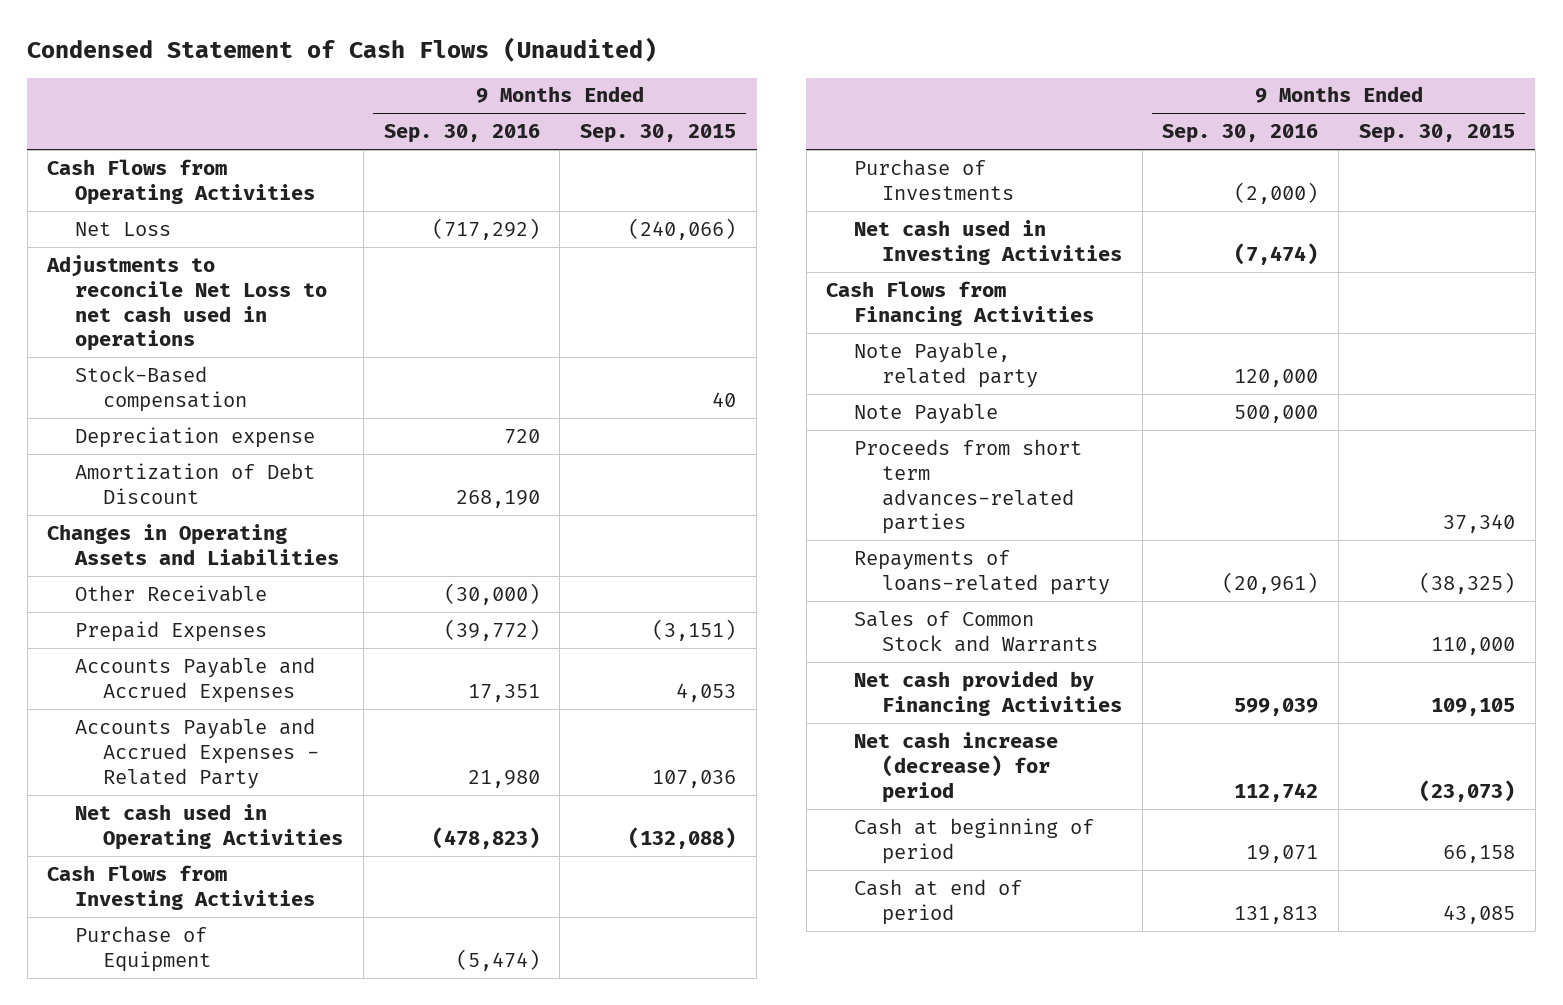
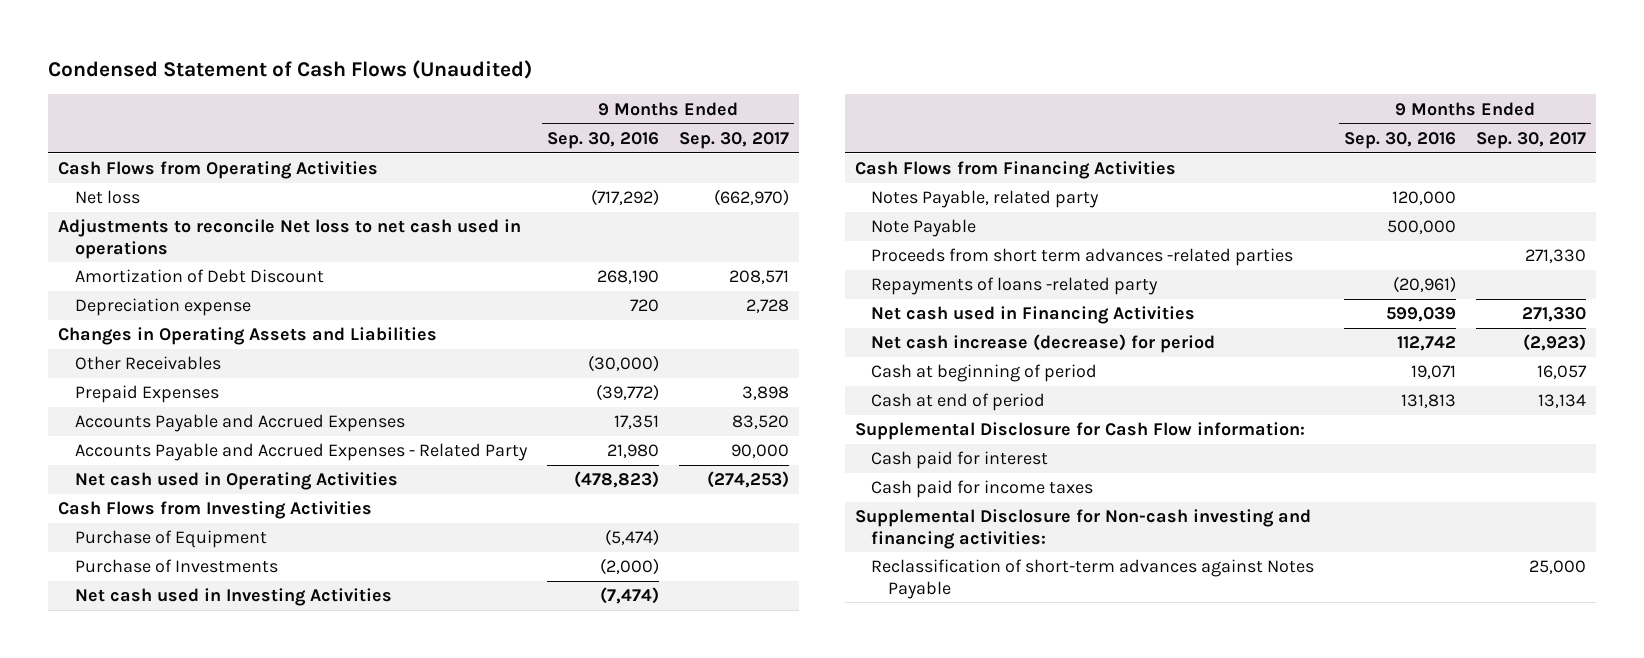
[580,124,737,144] Sep. 30, 2015 -> none
none -> [679,131,790,149] Sep. 30, 2017
[75,365,247,412] Stock-Based compensation -> none
[75,221,172,236] Net Loss -> [74,190,140,205] Net loss
[46,254,328,352] Adjustments to reconcile Net Loss to net cash used in operations -> [58,219,522,259] Adjustments to reconcile Net loss to net cash used in operations
[75,426,316,448] Depreciation expense -> [74,298,251,317] Depreciation expense
[75,584,268,602] Other Receivable -> [74,356,221,371] Other Receivables
[854,341,1038,388] Note Payable, related party -> [871,190,1100,209] Notes Payable, related party
[854,610,1098,652] Sales of Common Stock and Warrants -> none
[854,438,1083,535] Proceeds from short term advances-related parties -> [871,248,1294,267] Proceeds from short term advances -related parties
[854,549,1110,595] Repayments of loans-related party -> [871,277,1159,296] Repayments of loans -related party
[854,670,1122,716] Net cash provided by Financing Activities -> [871,306,1196,325] Net cash used in Financing Activities
none -> [854,422,1305,441] Supplemental Disclosure for Cash Flow information:
none -> [871,451,1049,470] Cash paid for interest
none -> [871,480,1094,499] Cash paid for income taxes
none -> [854,509,1311,549] Supplemental Disclosure for Non-cash investing and financing activities:
none -> [871,559,1315,599] Reclassification of short-term advances against Notes Payable

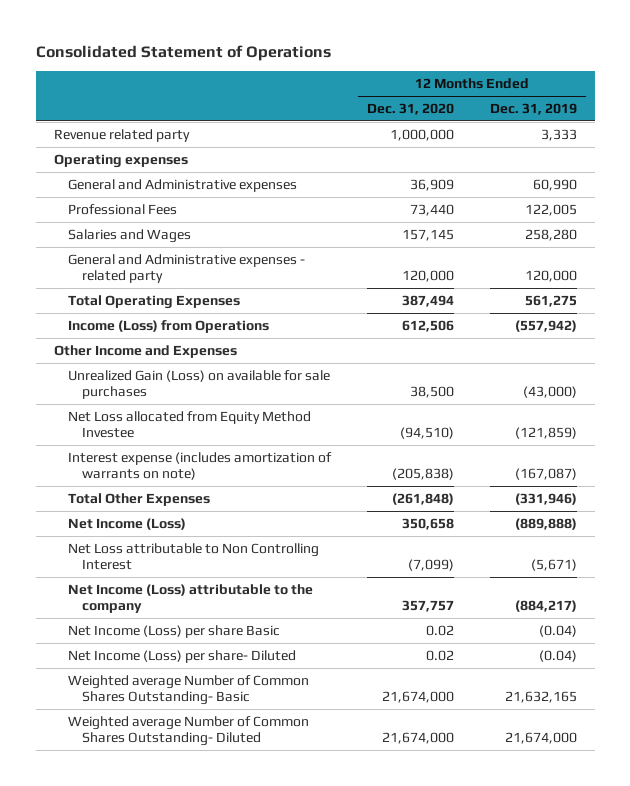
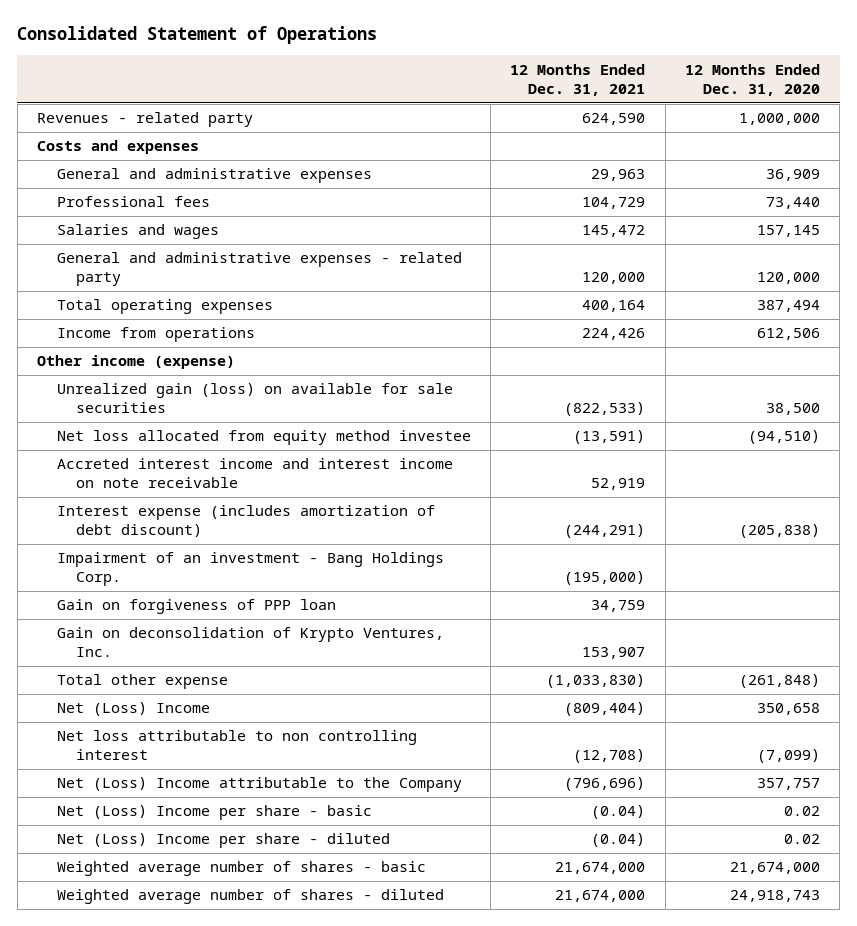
[489,102,577,115] Dec. 31, 2019 -> none
none -> [510,63,646,96] 12 Months Ended Dec. 31, 2021
[53,153,188,168] Operating expenses -> none
[53,128,190,142] Revenue related party -> [37,112,254,128] Revenues - related party
none -> [37,140,200,155] Costs and expenses
[67,178,297,192] General and Administrative expenses -> [56,168,372,184] General and administrative expenses
[67,203,177,215] Professional Fees -> [56,196,210,208] Professional fees
[67,228,191,243] Salaries and Wages -> [56,224,219,240] Salaries and wages
[67,253,305,284] General and Administrative expenses - related party -> [56,252,462,287] General and administrative expenses - related party
[67,294,240,309] Total Operating Expenses -> [56,299,273,315] Total operating expenses
[67,319,269,333] Income (Loss) from Operations -> [56,327,255,343] Income from operations
[53,344,237,358] Other Income and Expenses -> [37,355,236,370] Other income (expense)
[67,369,330,400] Unrealized Gain (Loss) on available for sale purchases -> [56,383,453,414] Unrealized gain (loss) on available for sale securities
[67,410,311,439] Net Loss allocated from Equity Method Investee -> [56,430,471,446] Net loss allocated from equity method investee
none -> [56,458,453,489] Accreted interest income and interest income on note receivable
[67,451,332,481] Interest expense (includes amortization of warrants on note) -> [56,505,435,538] Interest expense (includes amortization of debt discount)
none -> [56,552,444,587] Impairment of an investment - Bang Holdings Corp.
none -> [56,599,336,615] Gain on forgiveness of PPP loan
none -> [56,627,444,658] Gain on deconsolidation of Krypto Ventures, Inc.
[67,492,210,506] Total Other Expenses -> [56,674,228,690] Total other expense
[67,517,186,530] Net Income (Loss) -> [56,702,210,717] Net (Loss) Income
[67,542,319,571] Net Loss attributable to Non Controlling Interest -> [56,730,417,761] Net loss attributable to non controlling interest
[67,583,313,614] Net Income (Loss) attributable to the company -> [56,777,462,793] Net (Loss) Income attributable to the Company
[67,624,280,638] Net Income (Loss) per share Basic -> [56,805,372,821] Net (Loss) Income per share - basic
[67,649,296,663] Net Income (Loss) per share- Diluted -> [56,833,390,849] Net (Loss) Income per share - diluted
[67,674,309,706] Weighted average Number of Common Shares Outstanding- Basic -> [56,861,426,877] Weighted average number of shares - basic
[67,715,309,747] Weighted average Number of Common Shares Outstanding- Diluted -> [56,889,444,905] Weighted average number of shares - diluted
[381,732,454,745] 21,674,000 -> [730,890,821,903] 24,918,743

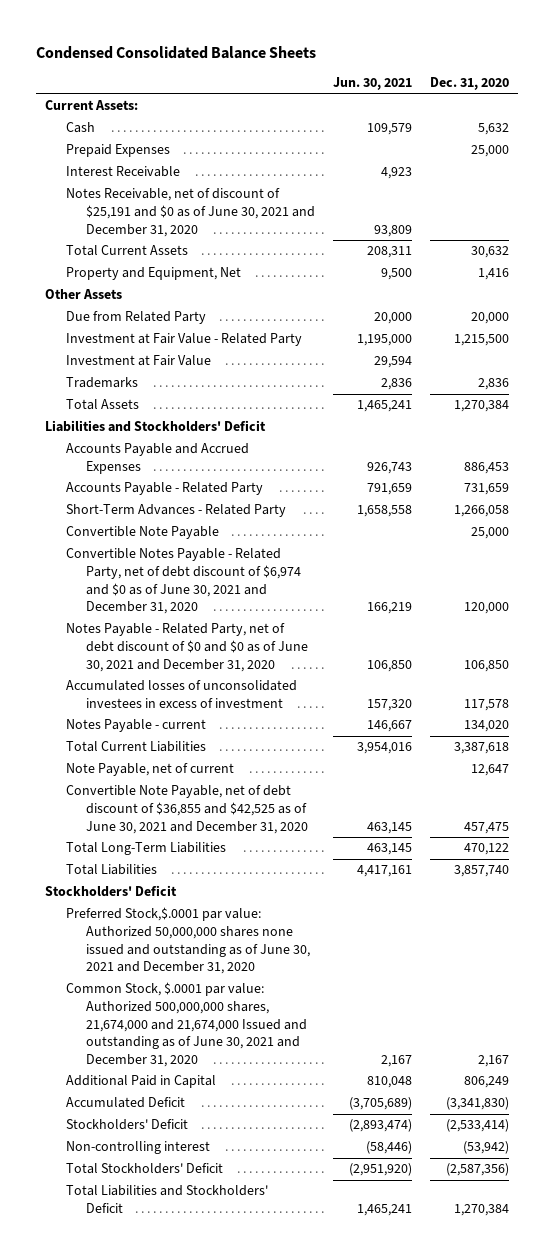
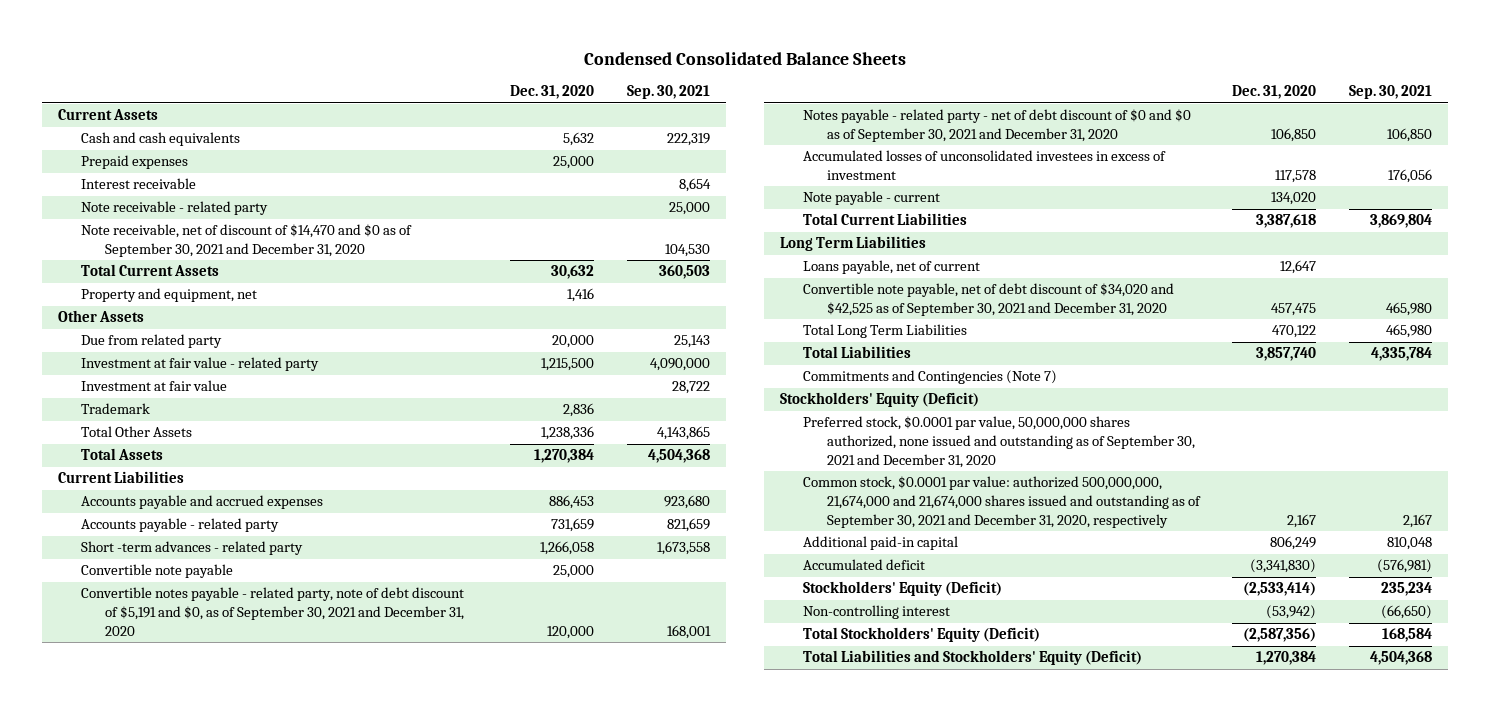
[333,77,413,91] Jun. 30, 2021 -> none
none -> [626,85,710,100] Sep. 30, 2021
[45,100,139,111] Current Assets: -> [57,109,158,121] Current Assets
[65,122,95,134] Cash -> [81,132,241,147] Cash and cash equivalents
[65,144,170,158] Prepaid Expenses -> [81,155,189,170] Prepaid expenses
[65,166,180,178] Interest Receivable -> [81,178,197,190] Interest receivable
none -> [81,201,269,216] Note receivable - related party
[65,188,316,237] Notes Receivable, net of discount of $25,191 and $0 as of June 30, 2021 and December 31, 2020 -> [81,224,413,258] Note receivable, net of discount of $14,470 and $0 as of September 30, 2021 and December 31, 2020
[65,267,241,281] Property and Equipment, Net -> [81,288,258,303] Property and equipment, net
[65,311,206,325] Due from Related Party -> [81,334,223,349] Due from related party
[65,333,302,347] Investment at Fair Value - Related Party -> [81,357,320,372] Investment at fair value - related party
[65,355,211,367] Investment at Fair Value -> [81,380,228,392] Investment at fair value
[65,377,138,389] Trademarks -> [81,403,151,415] Trademark
none -> [81,426,193,438] Total Other Assets
[45,420,267,433] Liabilities and Stockholders' Deficit -> none
none -> [57,471,184,484] Current Liabilities
[65,443,249,475] Accounts Payable and Accrued Expenses -> [81,495,324,510] Accounts payable and accrued expenses
[65,482,263,496] Accounts Payable - Related Party -> [81,518,280,533] Accounts payable - related party
[65,504,286,518] Short-Term Advances - Related Party -> [81,541,304,556] Short -term advances - related party
[65,526,219,540] Convertible Note Payable -> [81,564,234,579] Convertible note payable
[65,548,302,615] Convertible Notes Payable - Related Party, net of debt discount of $6,974 and $0 as of June 30, 2021 and December 31, 2020 -> [81,587,465,636] Convertible notes payable - related party, note of debt discount of $5,191 and $0, as of September 30, 2021 and December 31, 2020
[65,623,309,672] Notes Payable - Related Party, net of debt discount of $0 and $0 as of June 30, 2021 and December 31, 2020 -> [803,109,1192,143] Notes payable - related party - net of debt discount of $0 and $0 as of September 30, 2021 and December 31, 2020
[65,719,206,733] Notes Payable - current -> [803,191,941,206] Note payable - current
none -> [779,236,926,252] Long Term Liabilities
[65,763,234,777] Note Payable, net of current -> [803,260,981,275] Loans payable, net of current
[65,785,309,834] Convertible Note Payable, net of debt discount of $36,855 and $42,525 as of June 30, 2021 and December 31, 2020 -> [803,283,1175,317] Convertible note payable, net of debt discount of $34,020 and $42,525 as of September 30, 2021 and December 31, 2020
[65,842,226,856] Total Long-Term Liabilities -> [803,324,968,339] Total Long Term Liabilities
none -> [803,370,1058,385] Commitments and Contingencies (Note 7)
[45,885,178,898] Stockholders' Deficit -> [779,392,979,408] Stockholders' Equity (Deficit)
[65,907,311,975] Preferred Stock,$.0001 par value: Authorized 50,000,000 shares none issued and outstanding as of June 30, 2021 and December 31, 2020 -> [803,416,1195,468] Preferred stock, $0.0001 par value, 50,000,000 shares authorized, none issued and outstanding as of September 30, 2021 and December 31, 2020
[65,982,308,1068] Common Stock, $.0001 par value: Authorized 500,000,000 shares, 21,674,000 and 21,674,000 Issued and outstanding as of June 30, 2021 and December 31, 2020 -> [803,476,1201,528] Common stock, $0.0001 par value: authorized 500,000,000, 21,674,000 and 21,674,000 shares issued and outstanding as of September 30, 2021 and December 31, 2020, respectively
[65,1075,216,1089] Additional Paid in Capital -> [803,536,959,551] Additional paid-in capital
[65,1097,185,1109] Accumulated Deficit -> [803,559,926,571] Accumulated deficit
[65,1119,188,1131] Stockholders' Deficit -> [803,581,1003,597] Stockholders' Equity (Deficit)
[65,1163,223,1175] Total Stockholders' Deficit -> [803,627,1041,643] Total Stockholders' Equity (Deficit)
[65,1185,268,1214] Total Liabilities and Stockholders' Deficit -> [803,650,1143,666] Total Liabilities and Stockholders' Equity (Deficit)

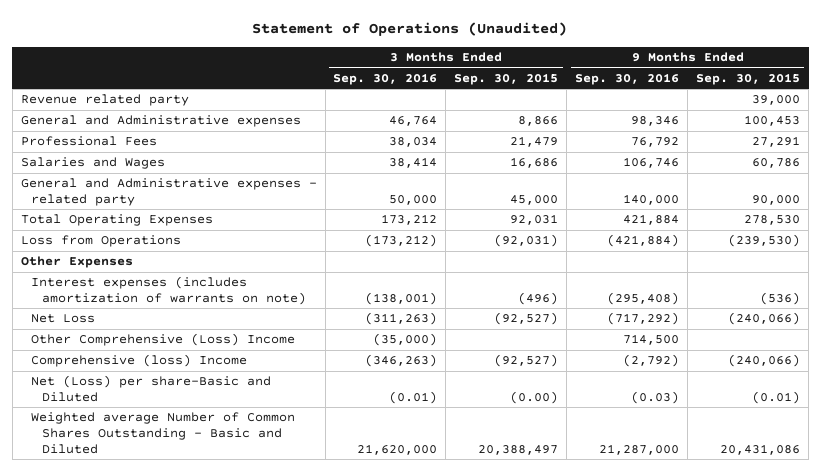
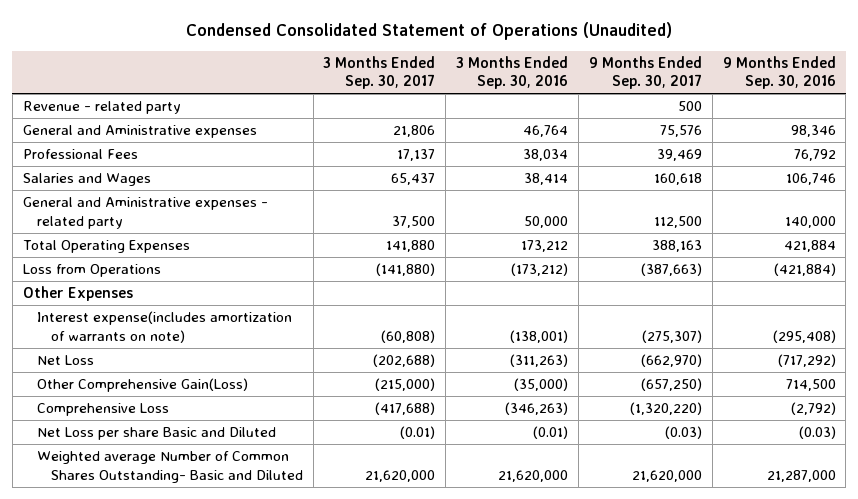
[252,22,568,37] Statement of Operations (Unaudited) -> [186,21,673,40] Condensed Consolidated Statement of Operations (Unaudited)
[454,72,559,85] Sep. 30, 2015 -> none
[696,72,801,85] Sep. 30, 2015 -> none
none -> [323,55,436,90] 3 Months Ended Sep. 30, 2017
none -> [588,55,702,90] 9 Months Ended Sep. 30, 2017
[20,94,189,107] Revenue related party -> [22,101,181,115] Revenue - related party
[20,115,301,128] General and Administrative expenses -> [22,125,257,139] General and Aministrative expenses
[20,178,317,207] General and Administrative expenses - related party -> [22,197,268,229] General and Aministrative expenses - related party
[31,276,306,306] Interest expenses (includes amortization of warrants on note) -> [36,311,292,343] Interest expense(includes amortization of warrants on note)
[31,333,296,347] Other Comprehensive (Loss) Income -> [36,378,248,393] Other Comprehensive Gain(Loss)
[31,354,248,368] Comprehensive (loss) Income -> [36,403,169,417] Comprehensive Loss
[31,375,272,403] Net (Loss) per share-Basic and Diluted -> [36,427,276,441] Net Loss per share Basic and Diluted
[31,412,296,454] Weighted average Number of Common Shares Outstanding - Basic and Diluted -> [36,451,303,483] Weighted average Number of Common Shares Outstanding- Basic and Diluted

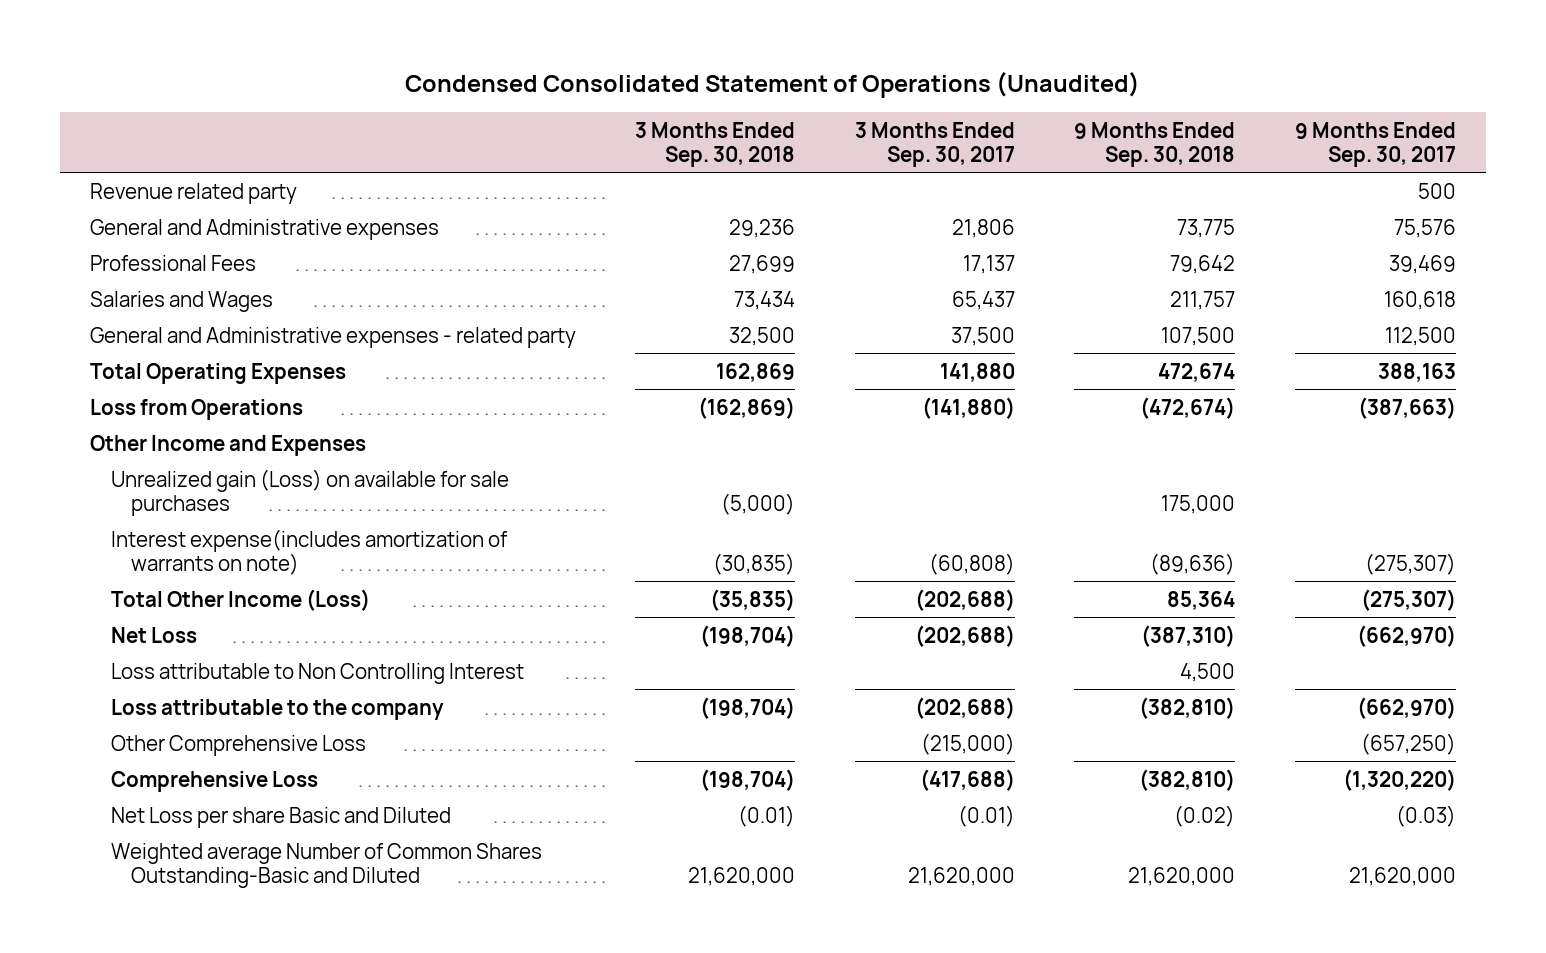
[456,55,569,90] 3 Months Ended Sep. 30, 2016 -> none
[722,55,836,90] 9 Months Ended Sep. 30, 2016 -> none
none -> [635,121,796,167] 3 Months Ended Sep. 30, 2018
none -> [1074,121,1236,167] 9 Months Ended Sep. 30, 2018
[22,101,181,115] Revenue - related party -> [89,182,297,204] Revenue related party
[22,125,257,139] General and Aministrative expenses -> [89,218,439,240] General and Administrative expenses
[22,197,268,229] General and Aministrative expenses - related party -> [89,326,576,348] General and Administrative expenses - related party
[22,286,133,302] Other Expenses -> [89,434,366,456] Other Income and Expenses
none -> [110,468,509,516] Unrealized gain (Loss) on available for sale purchases
none -> [110,588,370,611] Total Other Income (Loss)
none -> [110,662,524,684] Loss attributable to Non Controlling Interest
none -> [110,698,444,720] Loss attributable to the company
[36,378,248,393] Other Comprehensive Gain(Loss) -> [110,734,366,756] Other Comprehensive Loss
[36,451,303,483] Weighted average Number of Common Shares Outstanding- Basic and Diluted -> [110,842,542,888] Weighted average Number of Common Shares Outstanding-Basic and Diluted

